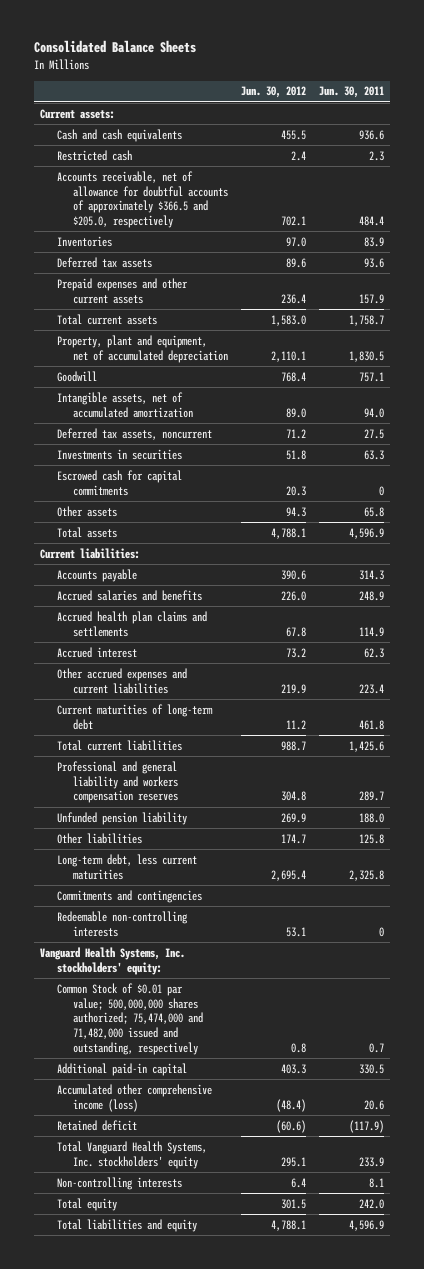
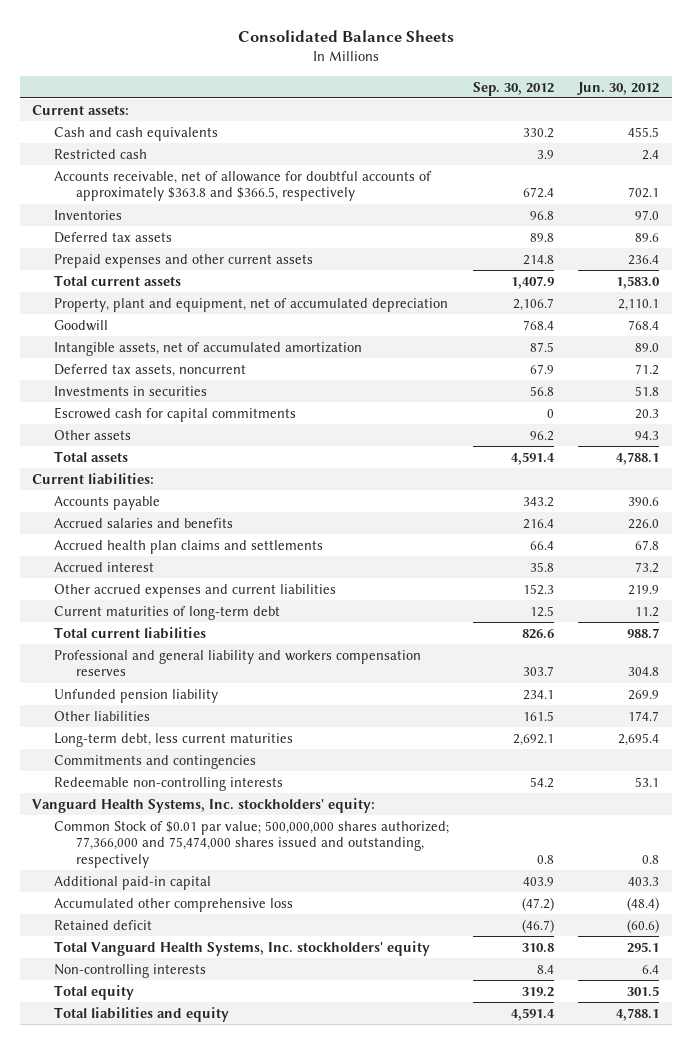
[319,86,385,99] Jun. 30, 2011 -> none
none -> [473,81,555,96] Sep. 30, 2012
[56,170,229,229] Accounts receivable, net of allowance for doubtful accounts of approximately $366.5 and $205.0, respectively -> [53,170,432,202] Accounts receivable, net of allowance for doubtful accounts of approximately $363.8 and $366.5, respectively
[56,982,204,1055] Common Stock of $0.01 par value; 500,000,000 shares authorized; 75,474,000 and 71,482,000 issued and outstanding, respectively -> [53,820,449,868] Common Stock of $0.01 par value; 500,000,000 shares authorized; 77,366,000 and 75,474,000 shares issued and outstanding, respectively
[56,1083,212,1112] Accumulated other comprehensive income (loss) -> [53,897,293,912] Accumulated other comprehensive loss

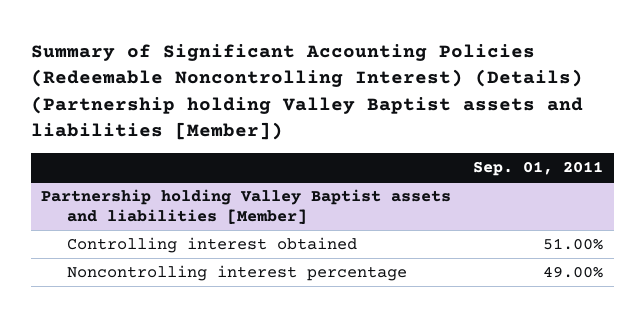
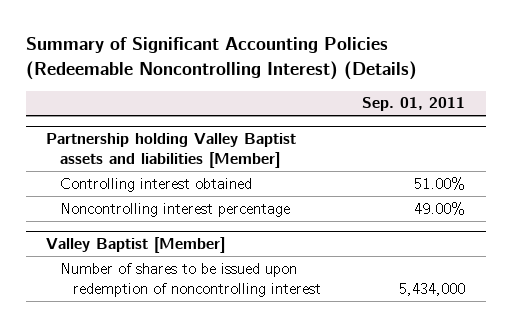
[30,44,583,141] Summary of Significant Accounting Policies (Redeemable Noncontrolling Interest) (Details) (Partnership holding Valley Baptist assets and liabilities [Member]) -> [25,37,417,80] Summary of Significant Accounting Policies (Redeemable Noncontrolling Interest) (Details)
none -> [46,236,226,253] Valley Baptist [Member]
none -> [59,262,321,298] Number of shares to be issued upon redemption of noncontrolling interest

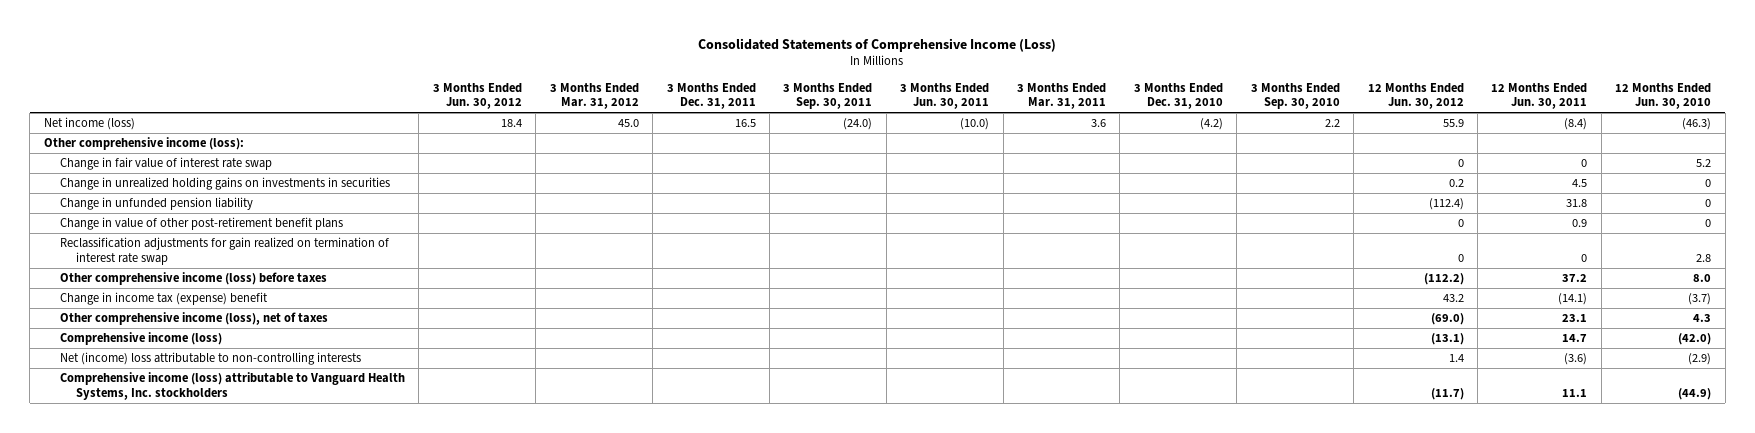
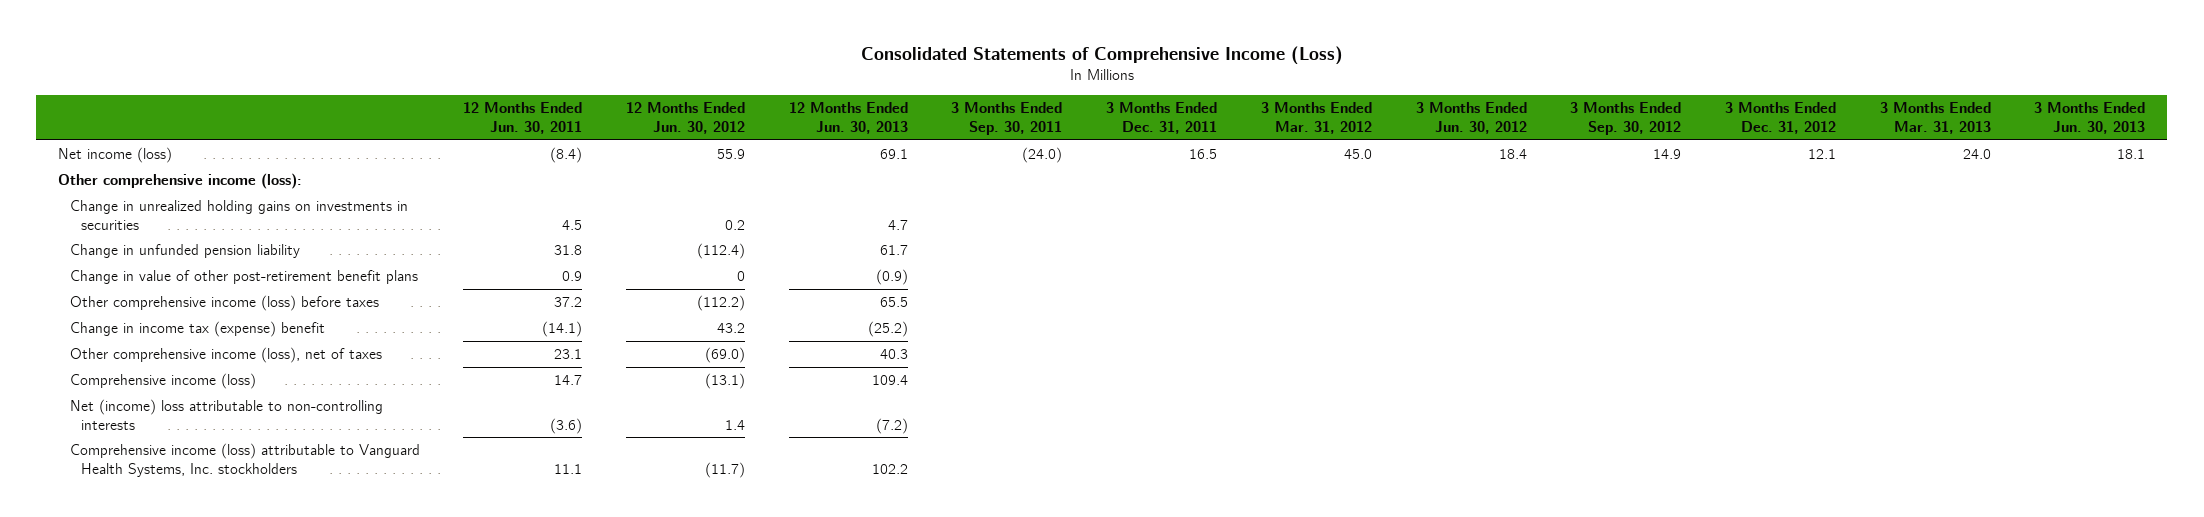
[900,82,990,110] 3 Months Ended Jun. 30, 2011 -> none
[1017,82,1107,110] 3 Months Ended Mar. 31, 2011 -> none
[1133,82,1223,110] 3 Months Ended Dec. 31, 2010 -> none
[1250,82,1340,110] 3 Months Ended Sep. 30, 2010 -> none
[1615,82,1712,110] 12 Months Ended Jun. 30, 2010 -> none
none -> [788,102,908,134] 12 Months Ended Jun. 30, 2013
none -> [1570,102,1682,135] 3 Months Ended Sep. 30, 2012
none -> [1724,102,1836,134] 3 Months Ended Dec. 31, 2012
none -> [1879,102,1991,134] 3 Months Ended Mar. 31, 2013
none -> [2034,102,2146,134] 3 Months Ended Jun. 30, 2013
[60,157,273,171] Change in fair value of interest rate swap -> none
[60,237,390,265] Reclassification adjustments for gain realized on termination of interest rate swap -> none

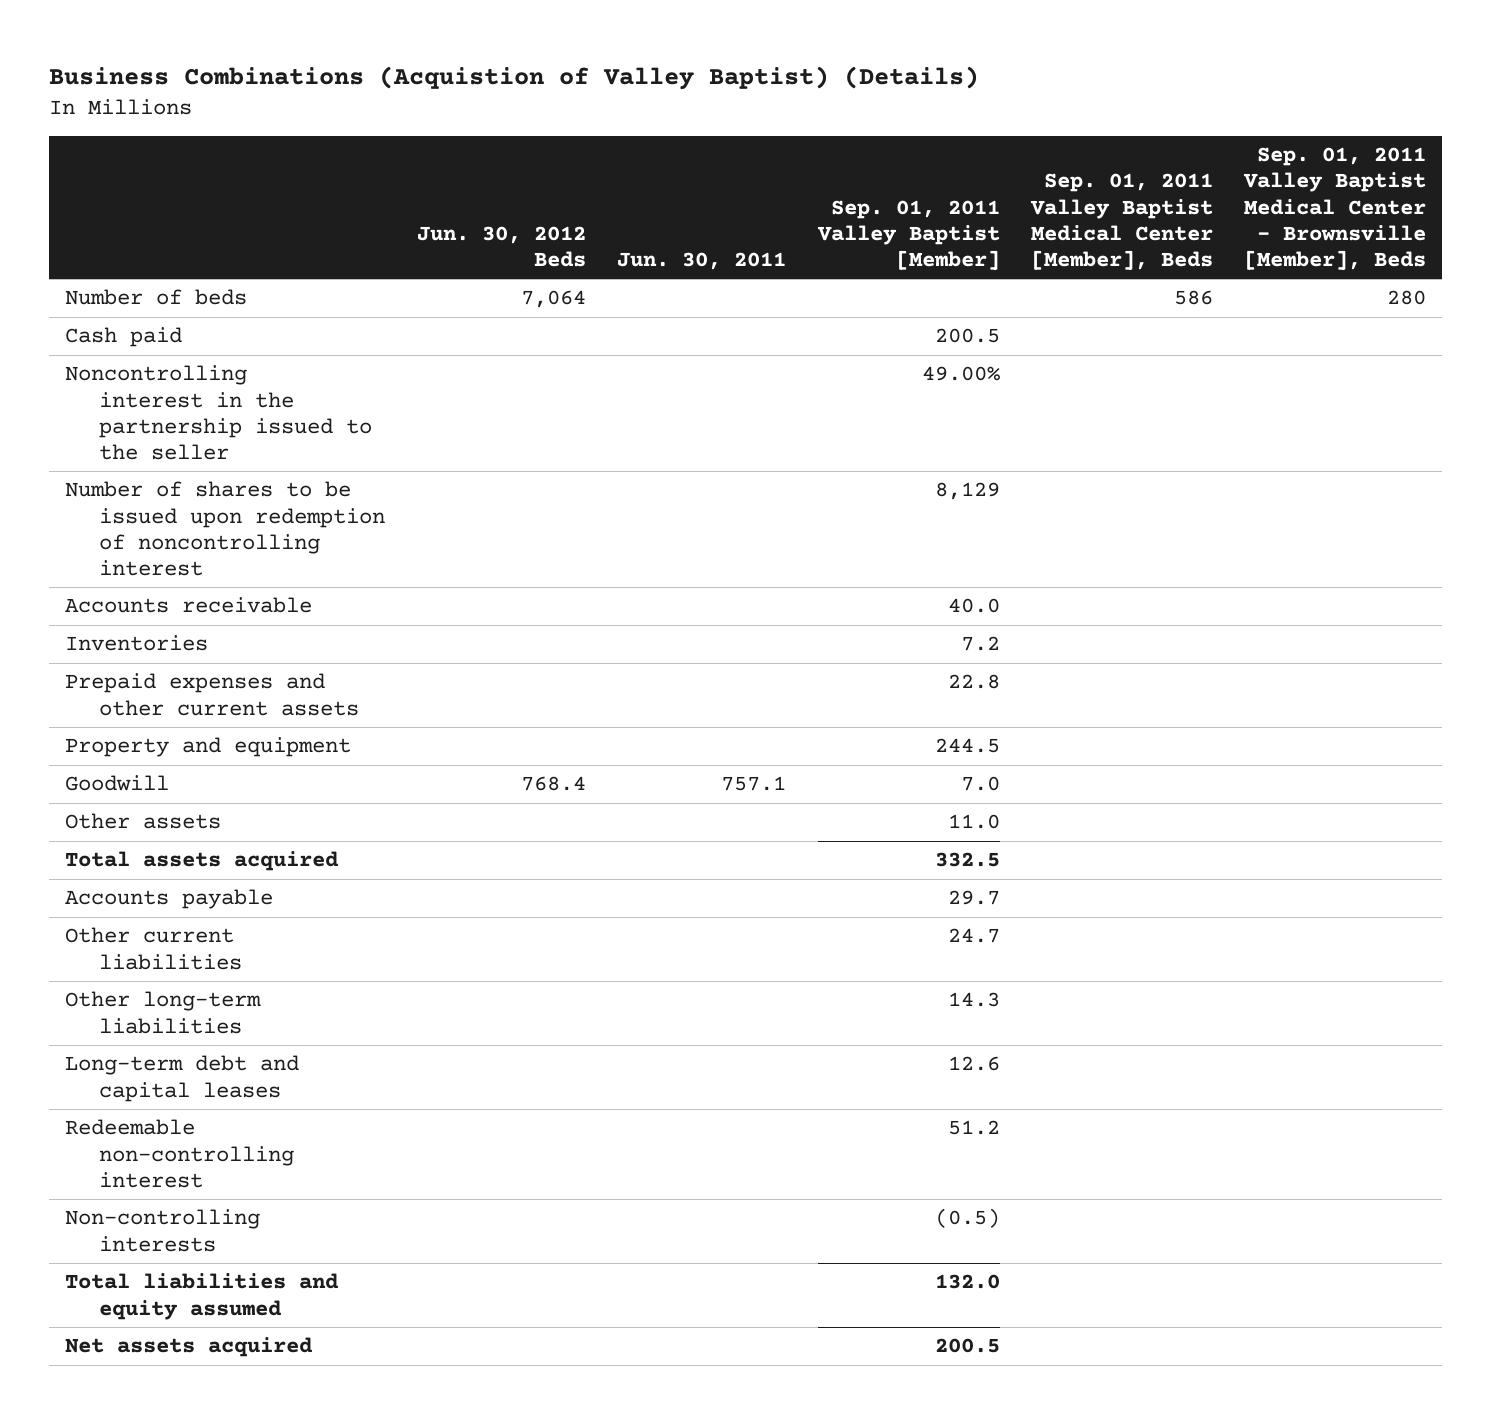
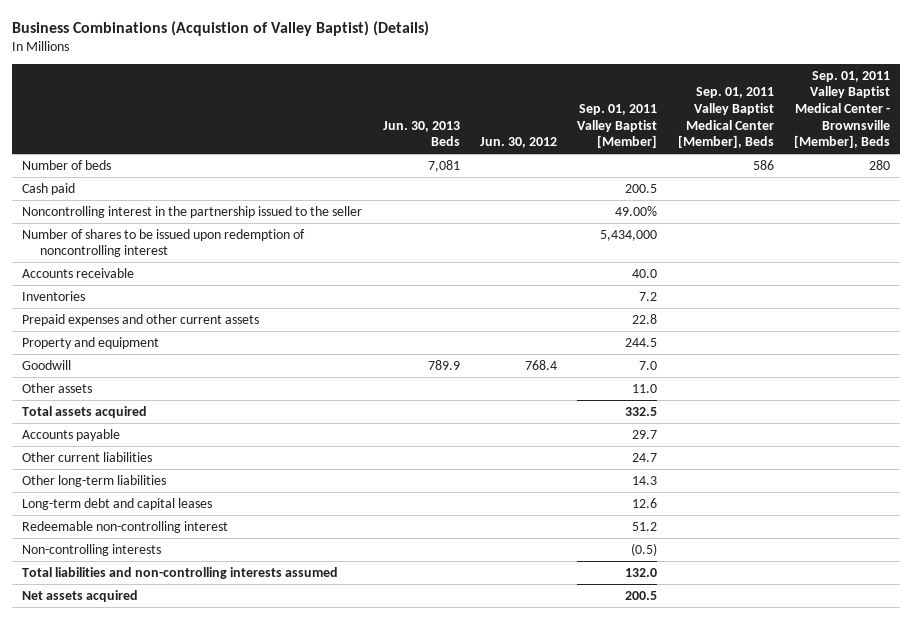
[416,225,586,267] Jun. 30, 2012 Beds -> none
[617,251,787,270] Jun. 30, 2011 -> none
none -> [382,120,460,147] Jun. 30, 2013 Beds
none -> [479,137,557,149] Jun. 30, 2012
[934,482,1000,501] 8,129 -> [600,229,658,241] 5,434,000
[64,1273,339,1320] Total liabilities and equity assumed -> [22,566,339,579] Total liabilities and non-controlling interests assumed

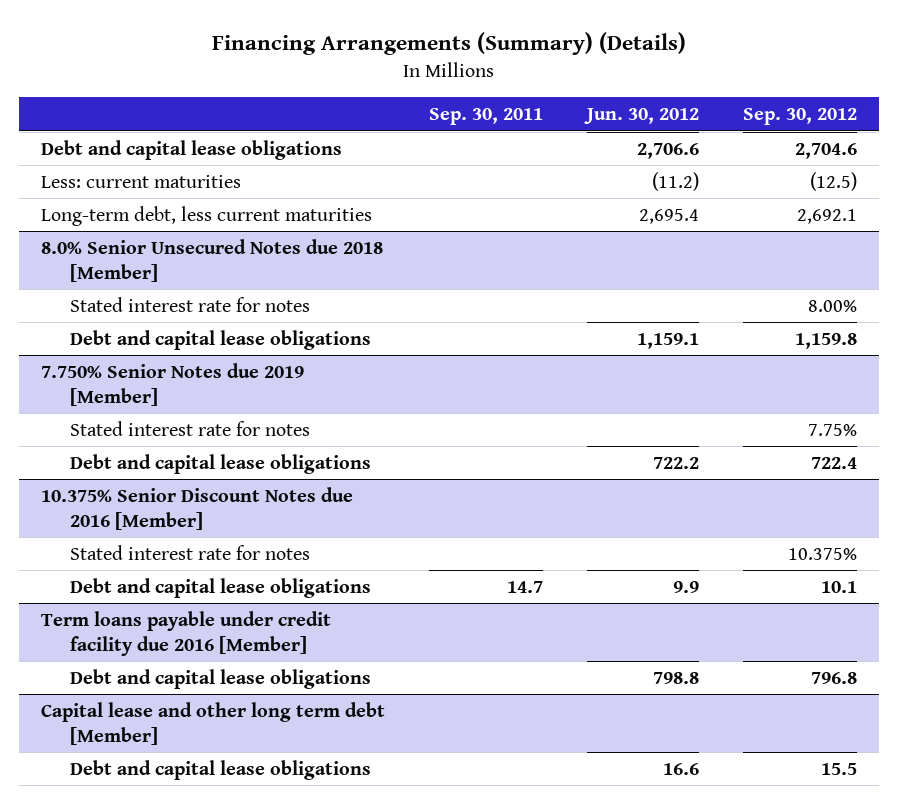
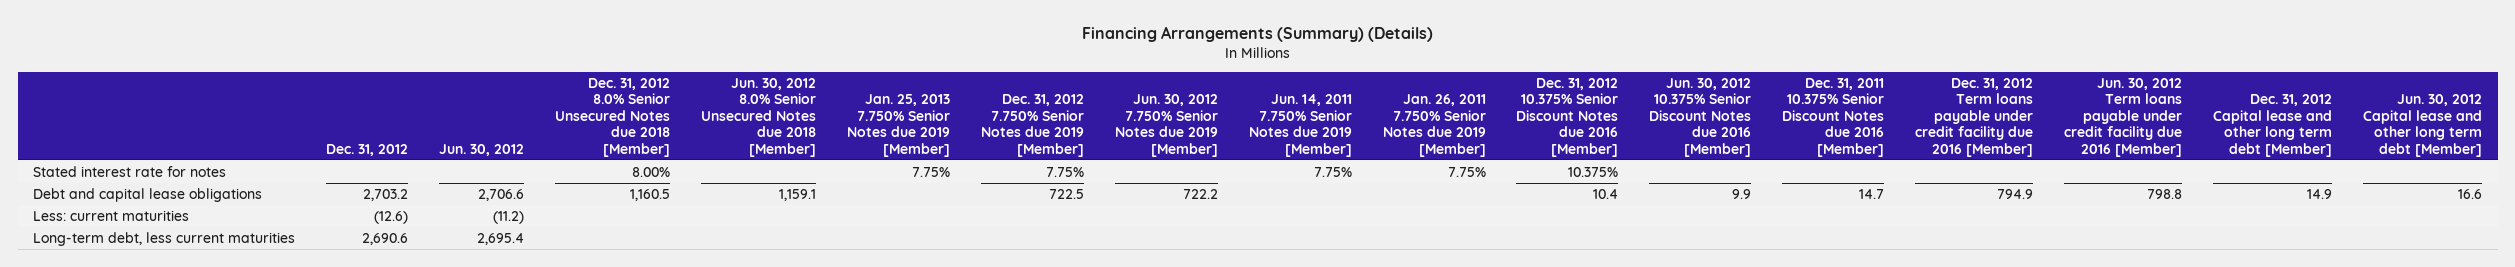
[428,108,543,126] Sep. 30, 2011 -> none
[743,108,858,126] Sep. 30, 2012 -> none
none -> [326,143,409,156] Dec. 31, 2012
none -> [554,78,670,157] Dec. 31, 2012 8.0% Senior Unsecured Notes due 2018 [Member]
none -> [700,78,816,157] Jun. 30, 2012 8.0% Senior Unsecured Notes due 2018 [Member]
none -> [846,94,950,157] Jan. 25, 2013 7.750% Senior Notes due 2019 [Member]
none -> [980,94,1084,157] Dec. 31, 2012 7.750% Senior Notes due 2019 [Member]
none -> [1114,94,1218,157] Jun. 30, 2012 7.750% Senior Notes due 2019 [Member]
none -> [1248,94,1352,157] Jun. 14, 2011 7.750% Senior Notes due 2019 [Member]
none -> [1382,94,1486,157] Jan. 26, 2011 7.750% Senior Notes due 2019 [Member]
none -> [1516,78,1619,157] Dec. 31, 2012 10.375% Senior Discount Notes due 2016 [Member]
none -> [1649,78,1752,157] Jun. 30, 2012 10.375% Senior Discount Notes due 2016 [Member]
none -> [1782,78,1885,157] Dec. 31, 2011 10.375% Senior Discount Notes due 2016 [Member]
none -> [1915,78,2034,157] Dec. 31, 2012 Term loans payable under credit facility due 2016 [Member]
none -> [2064,78,2183,157] Jun. 30, 2012 Term loans payable under credit facility due 2016 [Member]
none -> [2213,94,2333,157] Dec. 31, 2012 Capital lease and other long term debt [Member]
none -> [2363,94,2483,157] Jun. 30, 2012 Capital lease and other long term debt [Member]
none -> [33,165,227,177] Stated interest rate for notes
[40,238,383,282] 8.0% Senior Unsecured Notes due 2018 [Member] -> none
[69,296,310,312] Stated interest rate for notes -> none
[69,329,371,350] Debt and capital lease obligations -> none
[40,362,304,406] 7.750% Senior Notes due 2019 [Member] -> none
[69,420,310,436] Stated interest rate for notes -> none
[69,453,371,474] Debt and capital lease obligations -> none
[40,486,353,530] 10.375% Senior Discount Notes due 2016 [Member] -> none
[69,544,310,560] Stated interest rate for notes -> none
[69,577,371,598] Debt and capital lease obligations -> none
[40,610,331,656] Term loans payable under credit facility due 2016 [Member] -> none
[69,668,371,689] Debt and capital lease obligations -> none
[40,701,385,745] Capital lease and other long term debt [Member] -> none
[69,759,371,780] Debt and capital lease obligations -> none

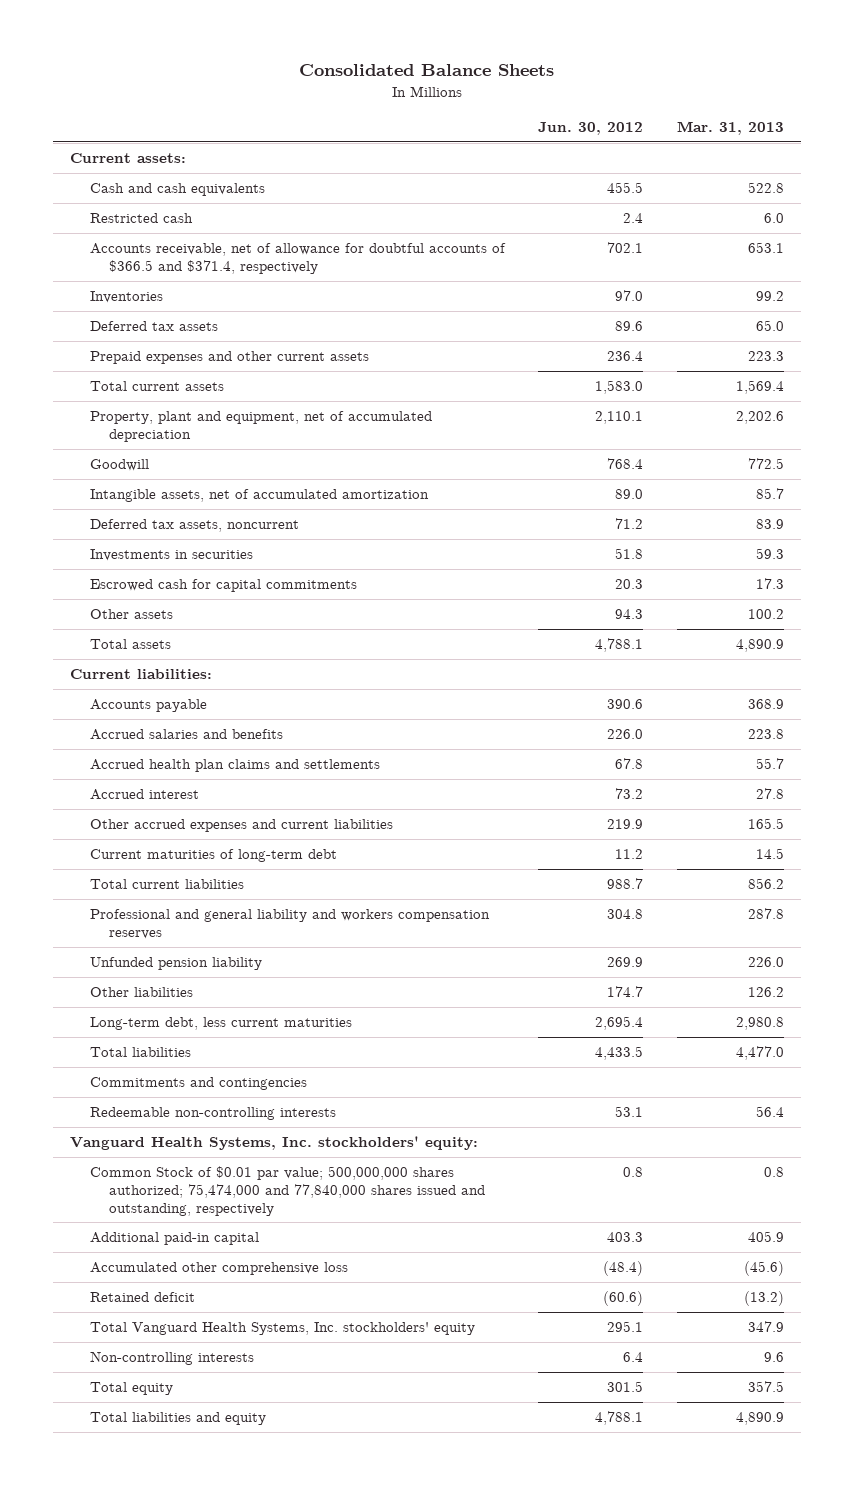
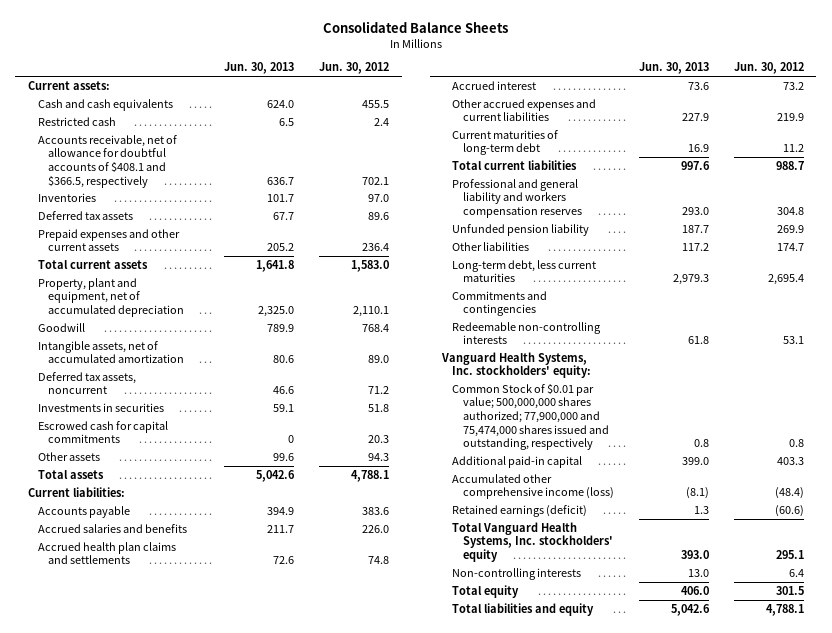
[677,120,785,135] Mar. 31, 2013 -> none
none -> [224,62,295,75] Jun. 30, 2013
[89,243,506,274] Accounts receivable, net of allowance for doubtful accounts of $366.5 and $371.4, respectively -> [38,134,178,188] Accounts receivable, net of allowance for doubtful accounts of $408.1 and $366.5, respectively
[607,699,644,710] 390.6 -> [362,506,390,515] 383.6
[615,758,644,770] 67.8 -> [368,556,390,565] 74.8
[89,1047,191,1058] Total liabilities -> none
[89,1166,486,1216] Common Stock of $0.01 par value; 500,000,000 shares authorized; 75,474,000 and 77,840,000 shares issued and outstanding, respectively -> [452,382,609,451] Common Stock of $0.01 par value; 500,000,000 shares authorized; 77,900,000 and 75,474,000 shares issued and outstanding, respectively
[89,1262,348,1276] Accumulated other comprehensive loss -> [452,473,614,500] Accumulated other comprehensive income (loss)
[89,1292,195,1303] Retained deficit -> [452,504,588,517] Retained earnings (deficit)

